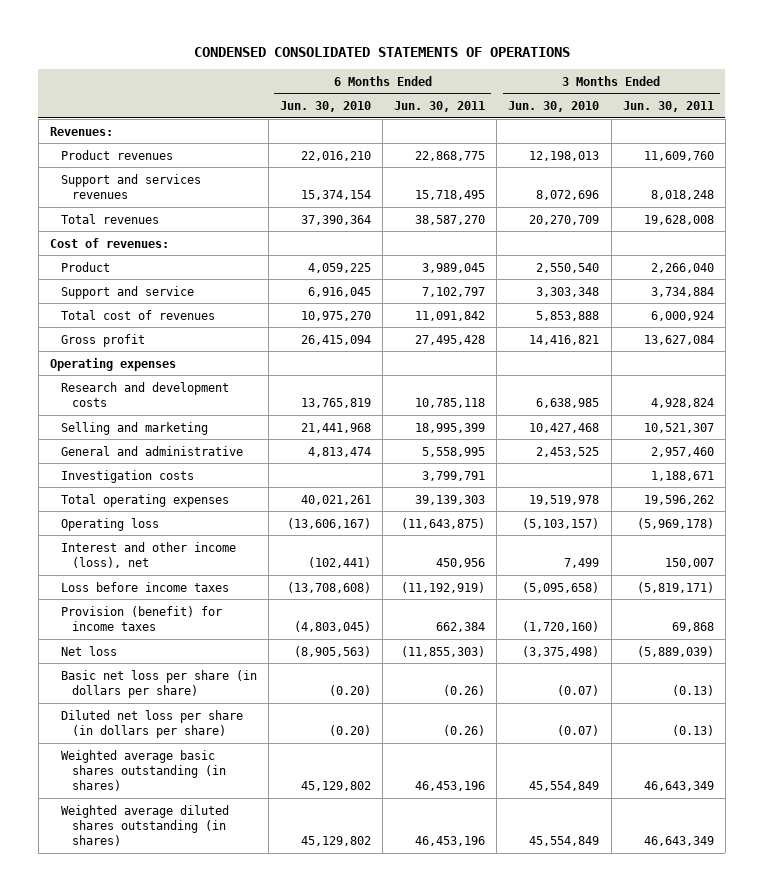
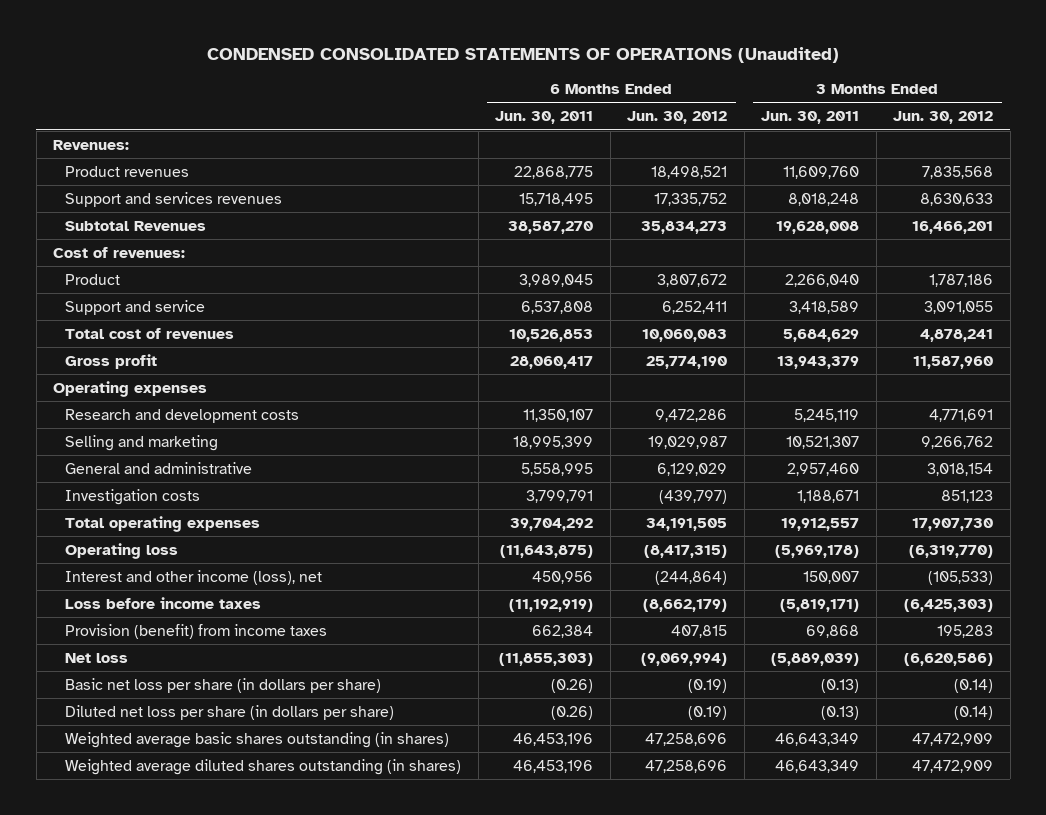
[193,46,570,57] CONDENSED CONSOLIDATED STATEMENTS OF OPERATIONS -> [207,47,840,64] CONDENSED CONSOLIDATED STATEMENTS OF OPERATIONS (Unaudited)
[279,101,371,113] Jun. 30, 2010 -> none
[508,101,600,113] Jun. 30, 2010 -> none
none -> [627,111,728,125] Jun. 30, 2012
none -> [893,111,994,125] Jun. 30, 2012
[60,213,159,224] Total revenues -> [65,220,207,231] Subtotal Revenues
[422,286,486,297] 7,102,797 -> [521,300,594,314] 6,537,808
[650,286,714,297] 3,734,884 -> [789,300,860,314] 3,418,589
[415,310,486,321] 11,091,842 -> [509,328,594,342] 10,526,853
[650,310,714,321] 6,000,924 -> [783,328,860,342] 5,684,629
[415,334,486,345] 27,495,428 -> [510,355,594,369] 28,060,417
[643,334,714,345] 13,627,084 -> [777,355,860,369] 13,943,379
[415,397,486,408] 10,785,118 -> [523,408,594,422] 11,350,107
[650,397,714,408] 4,928,824 -> [794,408,860,422] 5,245,119
[415,494,486,505] 39,139,303 -> [510,517,594,531] 39,704,292
[643,494,714,505] 19,596,262 -> [781,517,860,531] 19,912,557
[60,605,222,631] Provision (benefit) for income taxes -> [65,623,328,639] Provision (benefit) from income taxes

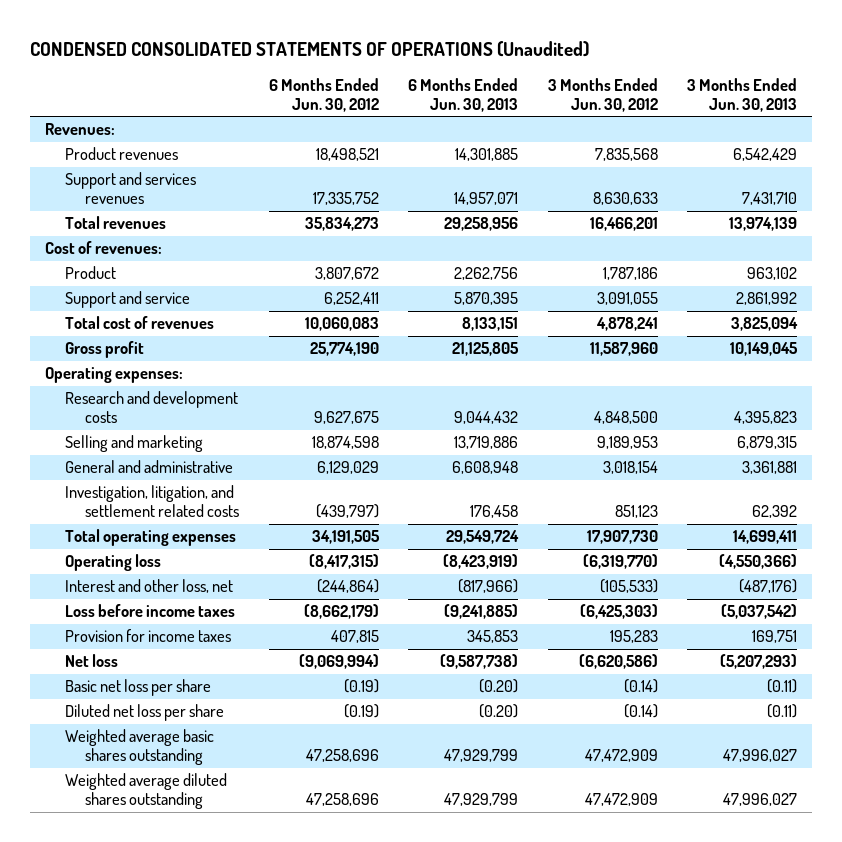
[495,111,594,125] Jun. 30, 2011 -> none
[761,111,860,125] Jun. 30, 2011 -> none
none -> [408,77,519,112] 6 Months Ended Jun. 30, 2013
none -> [687,77,798,112] 3 Months Ended Jun. 30, 2013
[65,220,207,231] Subtotal Revenues -> [65,216,167,230] Total revenues
[53,380,208,397] Operating expenses -> [44,367,183,384] Operating expenses:
[655,408,728,422] 9,472,286 -> [313,411,379,425] 9,627,675
[929,408,994,422] 4,771,691 -> [593,411,658,425] 4,848,500
[648,435,728,449] 19,029,987 -> [311,436,379,450] 18,874,598
[921,435,994,449] 9,266,762 -> [596,436,658,450] 9,189,953
[65,488,201,505] Investigation costs -> [65,485,240,518] Investigation, litigation, and settlement related costs
[65,569,323,585] Interest and other income (loss), net -> [65,579,234,594] Interest and other loss, net
[65,623,328,639] Provision (benefit) from income taxes -> [65,629,232,643] Provision for income taxes
[65,677,382,693] Basic net loss per share (in dollars per share) -> [65,679,212,697] Basic net loss per share
[65,704,395,720] Diluted net loss per share (in dollars per share) -> [65,704,225,722] Diluted net loss per share
[65,731,450,748] Weighted average basic shares outstanding (in shares) -> [65,729,215,766] Weighted average basic shares outstanding
[65,758,462,775] Weighted average diluted shares outstanding (in shares) -> [65,773,228,810] Weighted average diluted shares outstanding

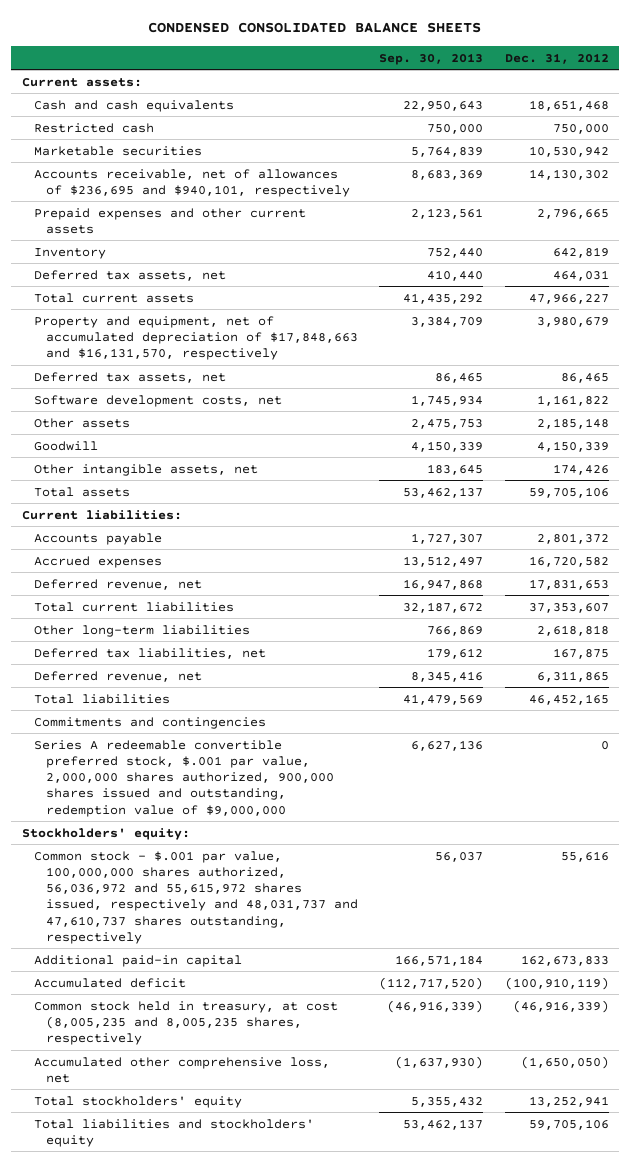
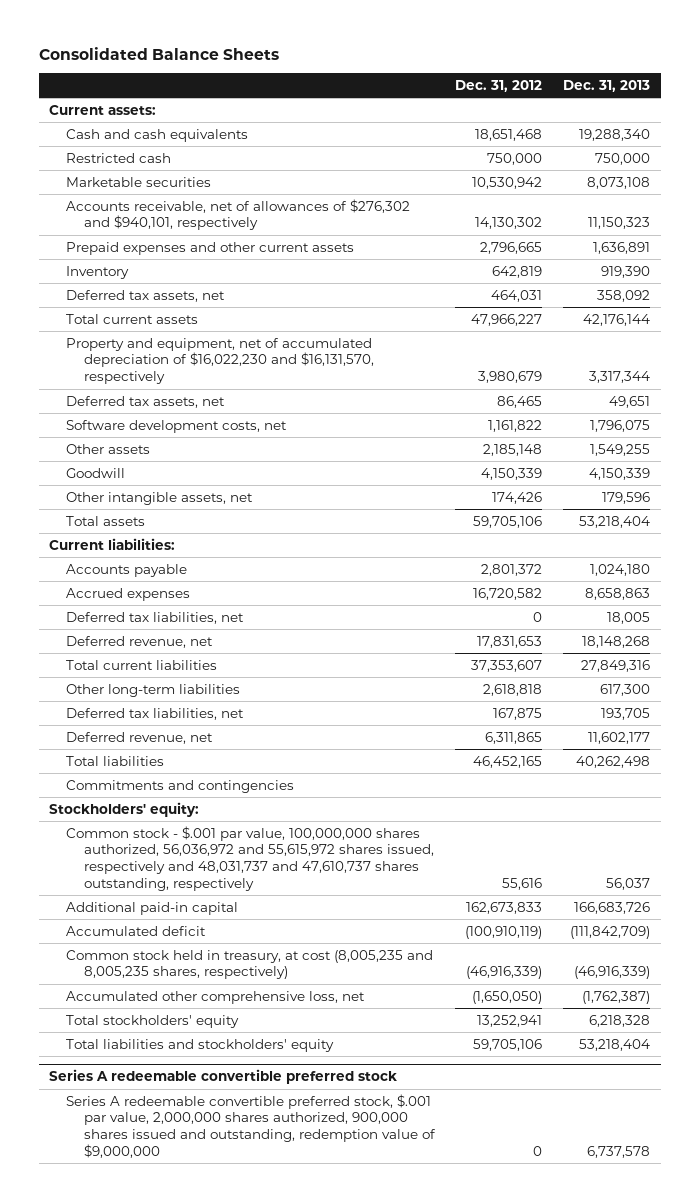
[148,22,482,34] CONDENSED CONSOLIDATED BALANCE SHEETS -> [38,46,279,60] Consolidated Balance Sheets
[379,52,484,65] Sep. 30, 2013 -> none
none -> [563,79,651,92] Dec. 31, 2013
[33,168,350,197] Accounts receivable, net of allowances of $236,695 and $940,101, respectively -> [66,198,411,231] Accounts receivable, net of allowances of $276,302 and $940,101, respectively
[33,315,358,361] Property and equipment, net of accumulated depreciation of $17,848,663 and $16,131,570, respectively -> [66,337,374,385] Property and equipment, net of accumulated depreciation of $16,022,230 and $16,131,570, respectively
none -> [66,611,245,624] Deferred tax liabilities, net
[33,739,334,817] Series A redeemable convertible preferred stock, $.001 par value, 2,000,000 shares authorized, 900,000 shares issued and outstanding, redemption value of $9,000,000 -> none
[33,1000,338,1046] Common stock held in treasury, at cost (8,005,235 and 8,005,235 shares, respectively -> [66,949,434,980] Common stock held in treasury, at cost (8,005,235 and 8,005,235 shares, respectively)
none -> [49,1069,398,1085] Series A redeemable convertible preferred stock
none -> [66,1093,436,1158] Series A redeemable convertible preferred stock, $.001 par value, 2,000,000 shares authorized, 900,000 shares issued and outstanding, redemption value of $9,000,000

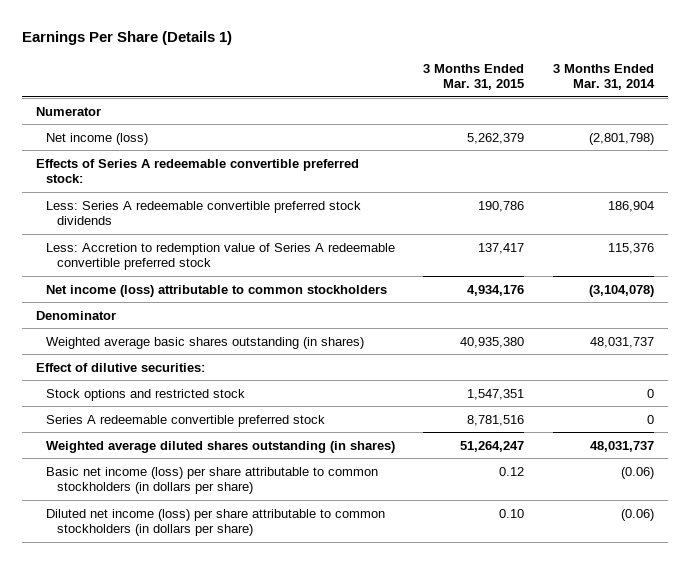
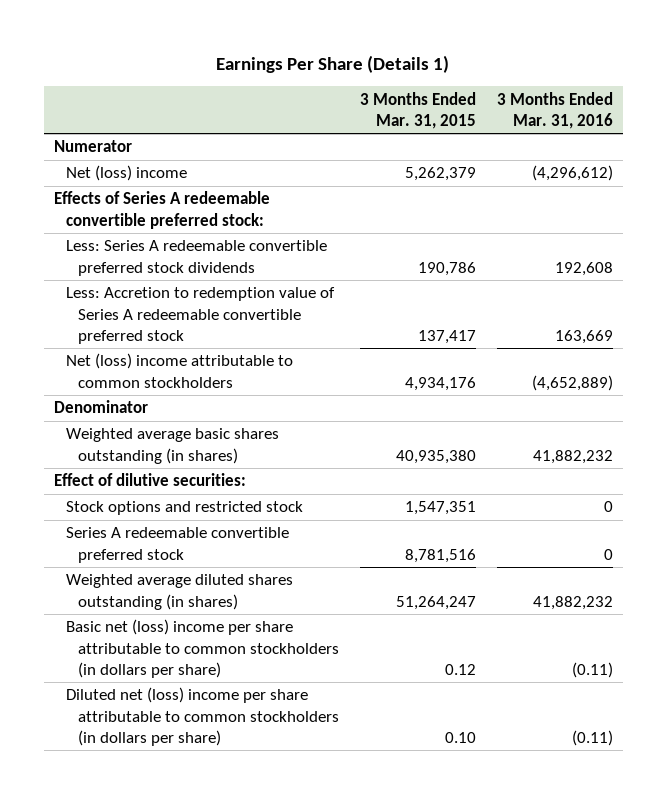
[552,63,655,91] 3 Months Ended Mar. 31, 2014 -> none
none -> [496,91,613,129] 3 Months Ended Mar. 31, 2016
[46,132,149,145] Net income (loss) -> [66,165,188,182] Net (loss) income
[46,284,388,297] Net income (loss) attributable to common stockholders -> [66,353,294,388] Net (loss) income attributable to common stockholders
[46,466,379,495] Basic net income (loss) per share attributable to common stockholders (in dollars per share) -> [66,619,340,678] Basic net (loss) income per share attributable to common stockholders (in dollars per share)
[46,508,386,537] Diluted net income (loss) per share attributable to common stockholders (in dollars per share) -> [66,687,340,746] Diluted net (loss) income per share attributable to common stockholders (in dollars per share)

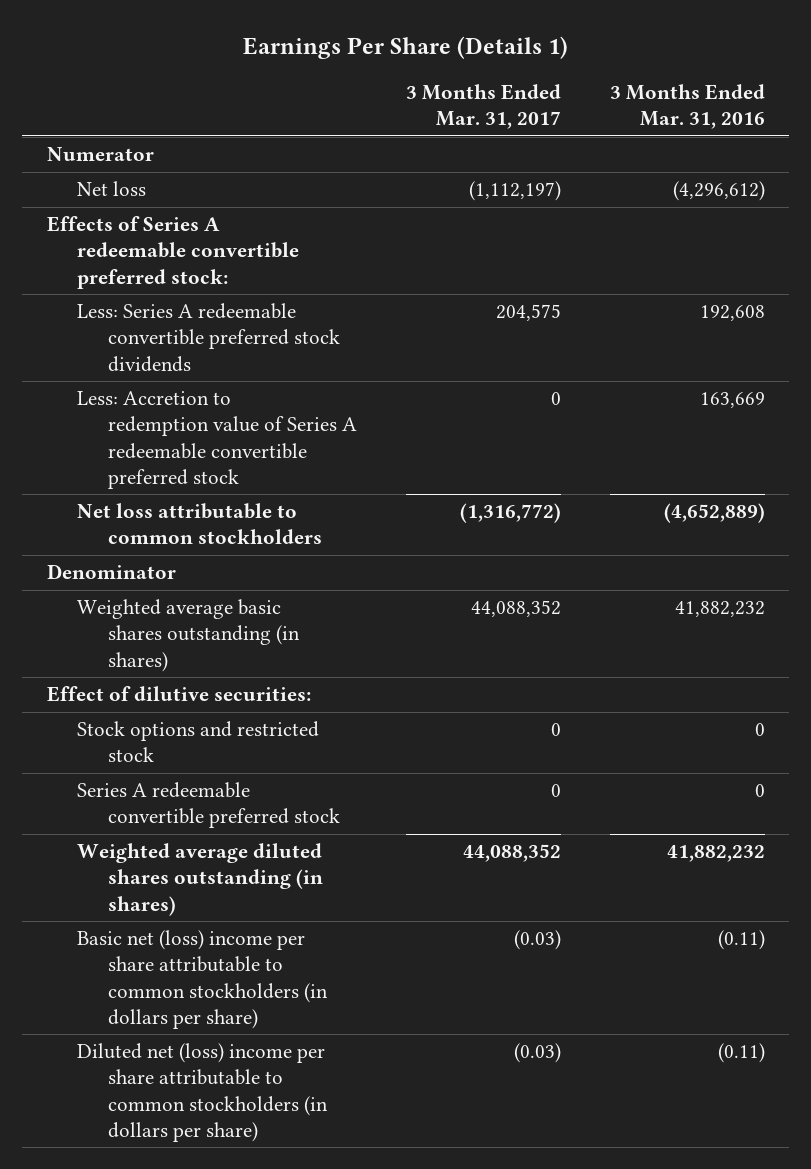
[359,91,476,129] 3 Months Ended Mar. 31, 2015 -> none
none -> [405,84,561,130] 3 Months Ended Mar. 31, 2017
[66,165,188,182] Net (loss) income -> [77,181,147,197] Net loss
[66,353,294,388] Net (loss) income attributable to common stockholders -> [77,503,322,545] Net loss attributable to common stockholders

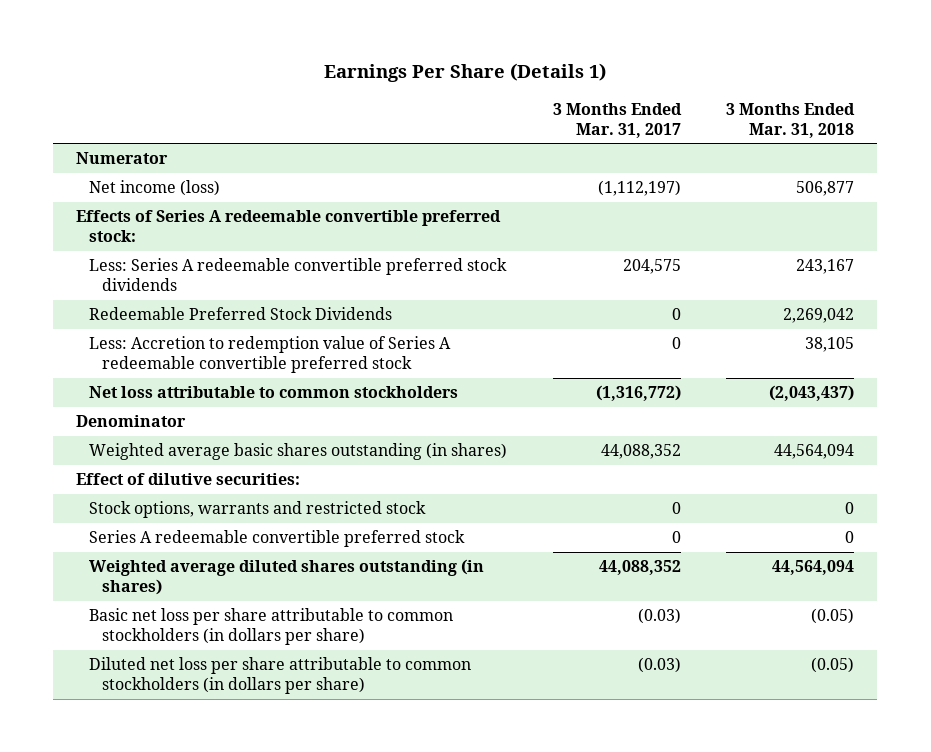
[609,84,765,130] 3 Months Ended Mar. 31, 2016 -> none
none -> [726,102,856,138] 3 Months Ended Mar. 31, 2018
[77,181,147,197] Net loss -> [89,180,221,197] Net income (loss)
none -> [89,307,393,321] Redeemable Preferred Stock Dividends
[77,721,320,763] Stock options and restricted stock -> [89,501,427,519] Stock options, warrants and restricted stock
[77,930,328,1029] Basic net (loss) income per share attributable to common stockholders (in dollars per share) -> [89,608,454,646] Basic net loss per share attributable to common stockholders (in dollars per share)
[77,1043,328,1142] Diluted net (loss) income per share attributable to common stockholders (in dollars per share) -> [89,657,472,695] Diluted net loss per share attributable to common stockholders (in dollars per share)

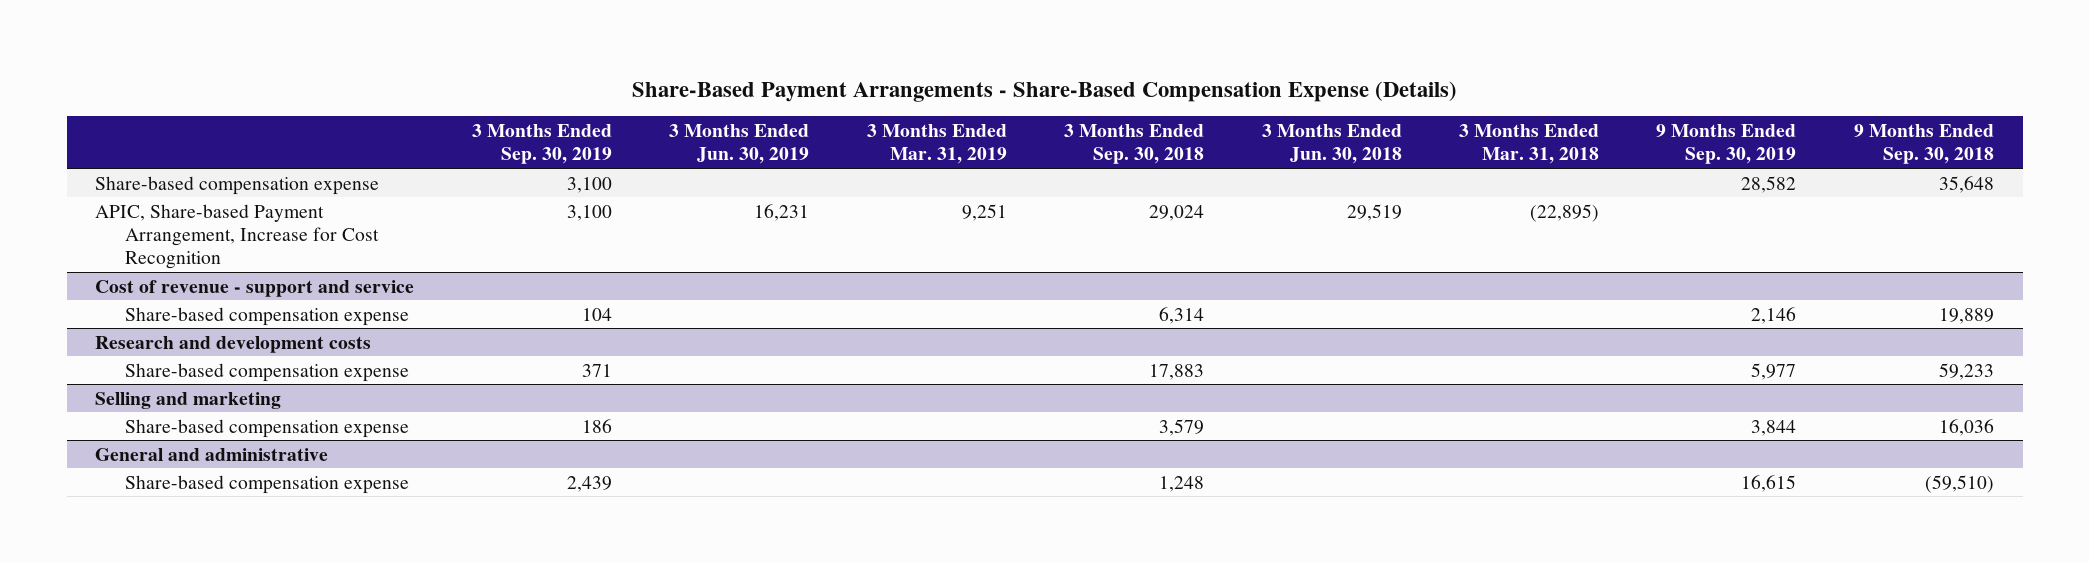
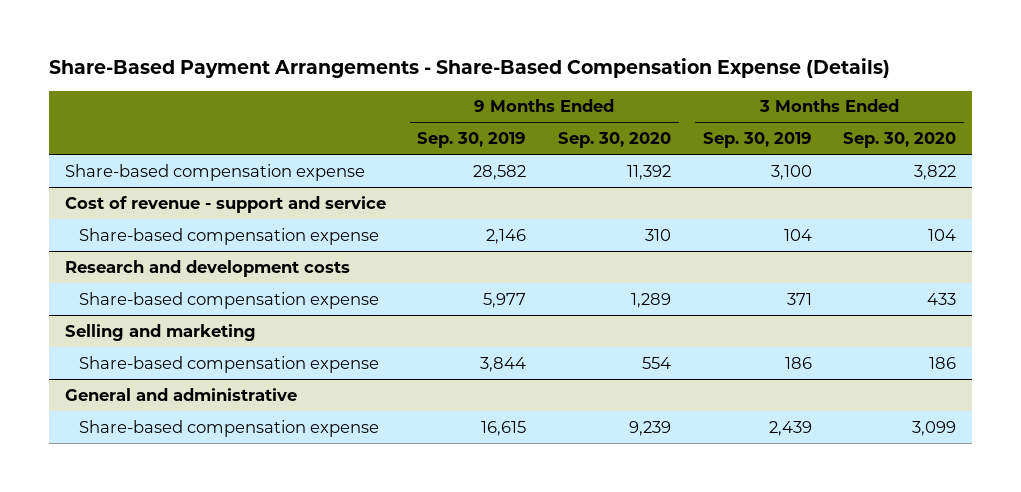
[669,124,810,165] 3 Months Ended Jun. 30, 2019 -> none
[866,124,1007,165] 3 Months Ended Mar. 31, 2019 -> none
[1064,124,1205,165] 3 Months Ended Sep. 30, 2018 -> none
[1261,124,1402,165] 3 Months Ended Jun. 30, 2018 -> none
[1459,124,1600,165] 3 Months Ended Mar. 31, 2018 -> none
[1853,124,1994,165] 9 Months Ended Sep. 30, 2018 -> none
none -> [558,132,672,149] Sep. 30, 2020
none -> [843,132,957,149] Sep. 30, 2020
[95,203,380,270] APIC, Share-based Payment Arrangement, Increase for Cost Recognition -> none

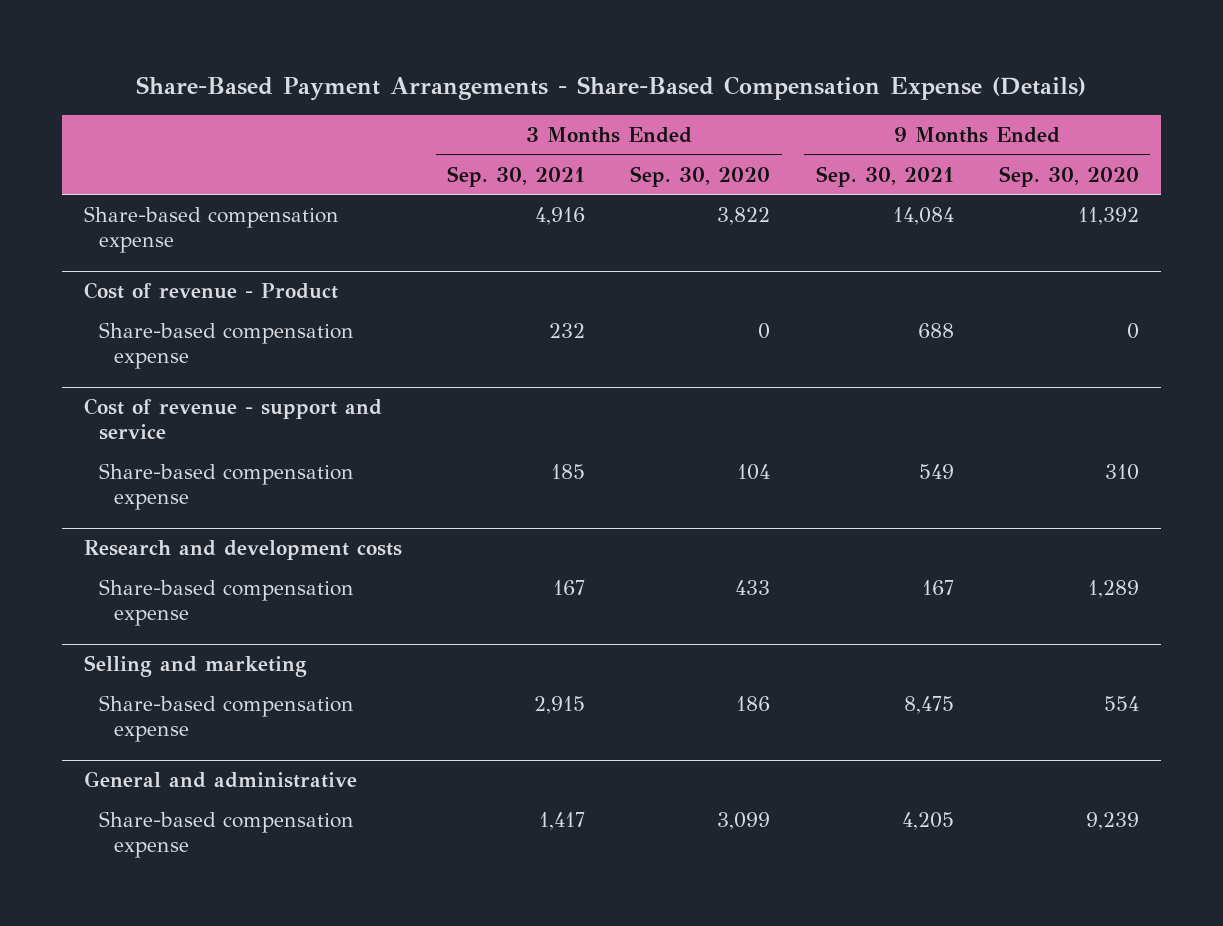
[417,132,527,149] Sep. 30, 2019 -> none
[702,132,812,149] Sep. 30, 2019 -> none
none -> [447,165,586,187] Sep. 30, 2021
none -> [815,165,954,187] Sep. 30, 2021
none -> [84,282,339,300] Cost of revenue - Product
none -> [99,322,355,369] Share-based compensation expense

